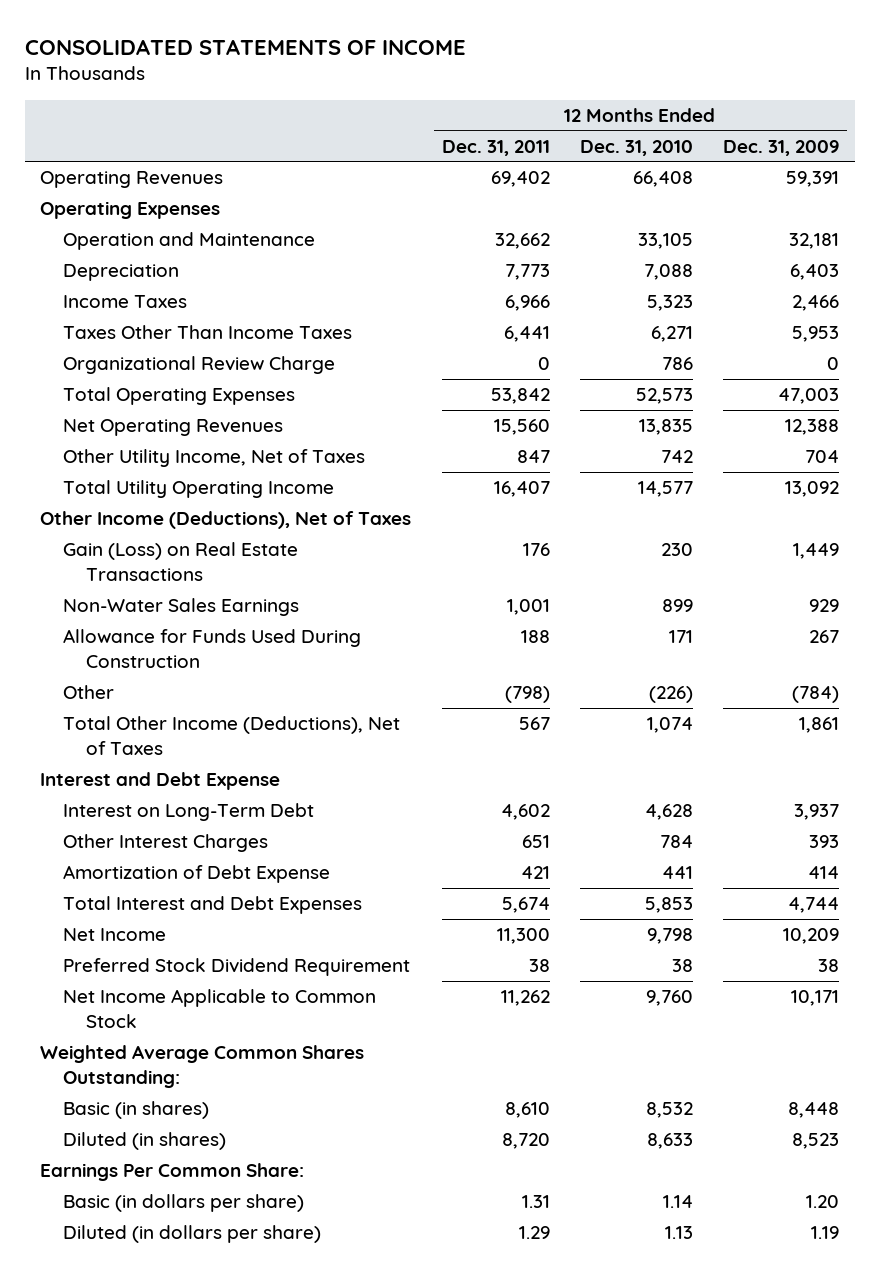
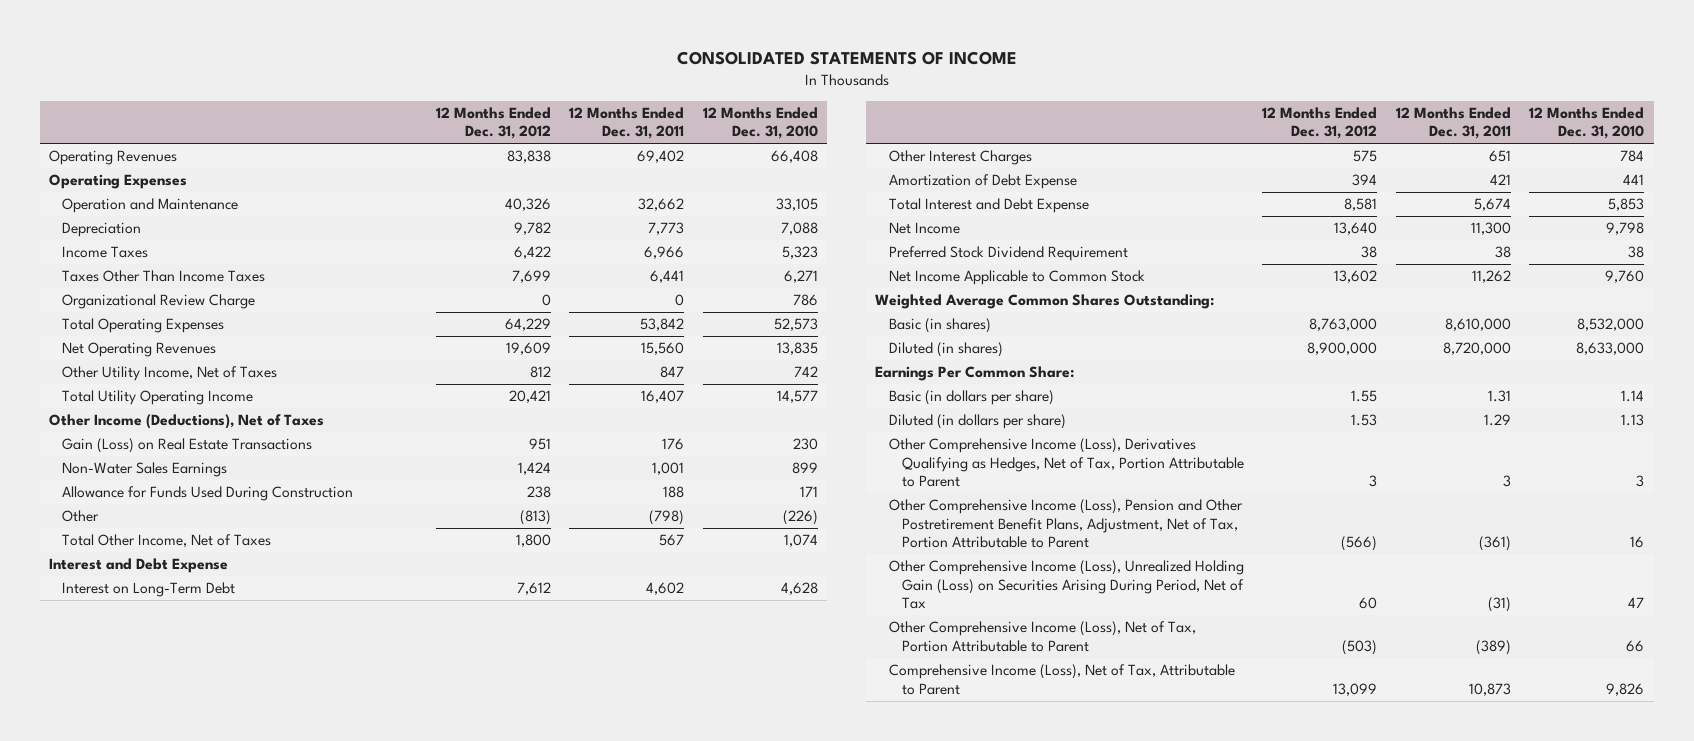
[723,139,840,156] Dec. 31, 2009 -> none
none -> [435,106,551,140] 12 Months Ended Dec. 31, 2012
[63,716,401,755] Total Other Income (Deductions), Net of Taxes -> [62,534,272,548] Total Other Income, Net of Taxes
[63,896,363,915] Total Interest and Debt Expenses -> [888,198,1089,214] Total Interest and Debt Expense
[504,1102,550,1119] 8,610 -> [1444,318,1511,332] 8,610,000
[645,1102,693,1119] 8,532 -> [1577,318,1645,332] 8,532,000
[501,1133,550,1150] 8,720 -> [1442,342,1511,356] 8,720,000
[646,1133,693,1150] 8,633 -> [1576,342,1645,356] 8,633,000
none -> [888,438,1244,488] Other Comprehensive Income (Loss), Derivatives Qualifying as Hedges, Net of Tax, Portion Attributable to Parent
none -> [888,499,1243,549] Other Comprehensive Income (Loss), Pension and Other Postretirement Benefit Plans, Adjustment, Net of Tax, Portion Attributable to Parent
none -> [888,560,1244,610] Other Comprehensive Income (Loss), Unrealized Holding Gain (Loss) on Securities Arising During Period, Net of Tax
none -> [888,621,1196,652] Other Comprehensive Income (Loss), Net of Tax, Portion Attributable to Parent
none -> [888,664,1235,695] Comprehensive Income (Loss), Net of Tax, Attributable to Parent

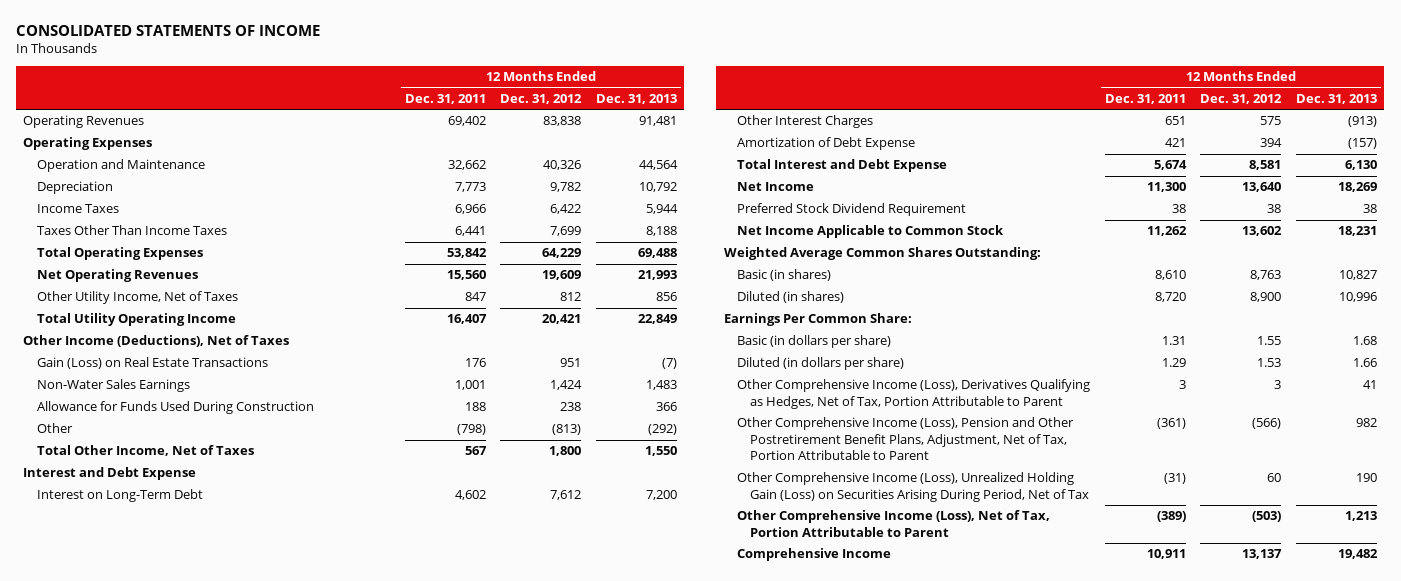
[703,106,819,140] 12 Months Ended Dec. 31, 2010 -> none
none -> [595,93,677,104] Dec. 31, 2013
[62,294,256,310] Organizational Review Charge -> none
[1309,318,1378,332] 8,763,000 -> [1250,270,1282,281] 8,763
[1444,318,1511,332] 8,610,000 -> [1154,270,1186,281] 8,610
[1307,342,1378,356] 8,900,000 -> [1250,292,1282,303] 8,900
[1442,342,1511,356] 8,720,000 -> [1154,292,1186,303] 8,720
[888,664,1235,695] Comprehensive Income (Loss), Net of Tax, Attributable to Parent -> [736,548,891,562] Comprehensive Income
[1333,682,1378,696] 13,099 -> [1242,549,1283,560] 13,137
[1468,682,1511,696] 10,873 -> [1146,549,1186,560] 10,911

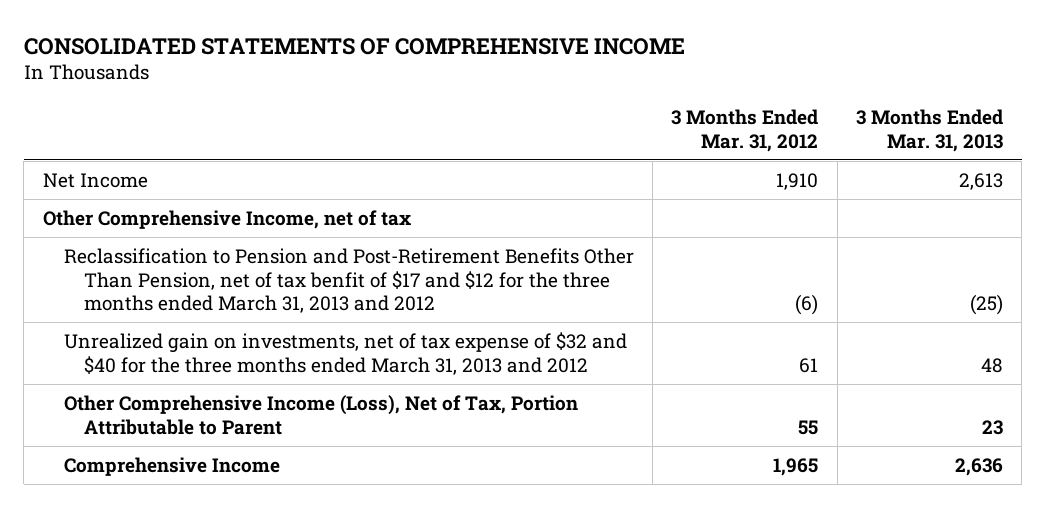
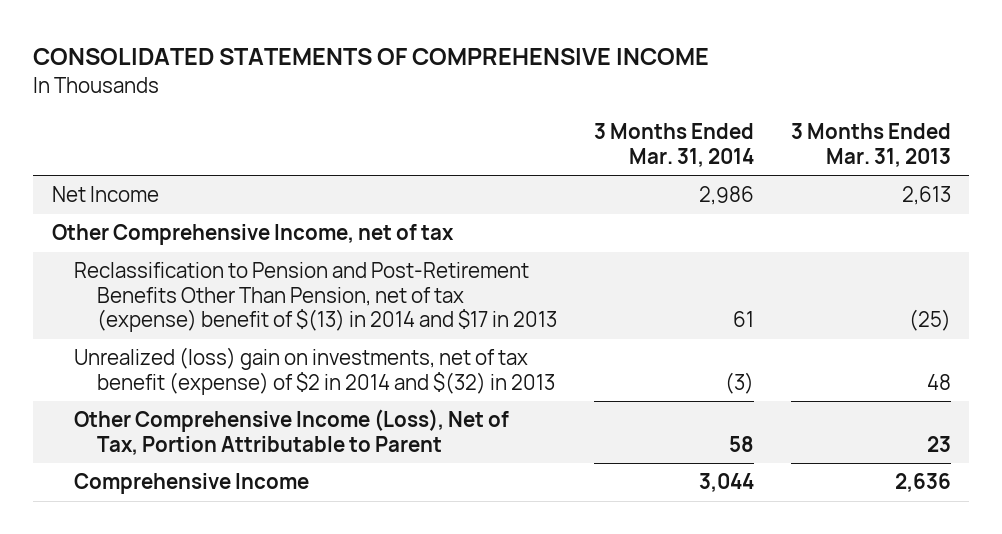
[671,109,819,152] 3 Months Ended Mar. 31, 2012 -> none
none -> [593,123,754,167] 3 Months Ended Mar. 31, 2014
[63,247,634,314] Reclassification to Pension and Post-Retirement Benefits Other Than Pension, net of tax benfit of $17 and $12 for the three months ended March 31, 2013 and 2012 -> [74,262,558,333] Reclassification to Pension and Post-Retirement Benefits Other Than Pension, net of tax (expense) benefit of $(13) in 2014 and $17 in 2013
[63,331,627,375] Unrealized gain on investments, net of tax expense of $32 and $40 for the three months ended March 31, 2013 and 2012 -> [74,347,556,395] Unrealized (loss) gain on investments, net of tax benefit (expense) of $2 in 2014 and $(32) in 2013

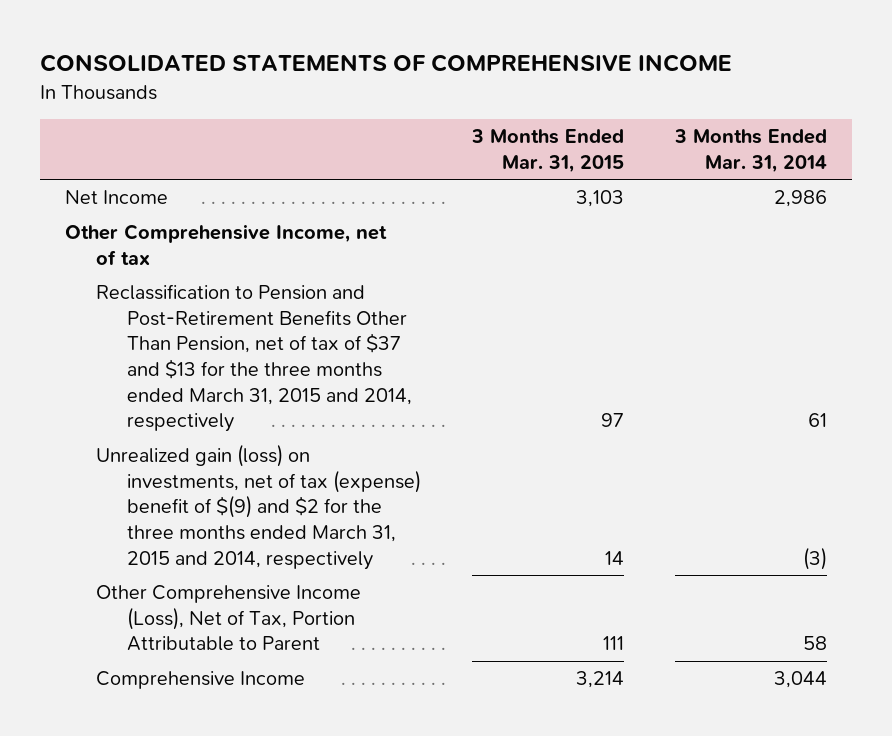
[790,123,951,167] 3 Months Ended Mar. 31, 2013 -> none
none -> [470,129,624,173] 3 Months Ended Mar. 31, 2015
[74,262,558,333] Reclassification to Pension and Post-Retirement Benefits Other Than Pension, net of tax (expense) benefit of $(13) in 2014 and $17 in 2013 -> [95,284,412,433] Reclassification to Pension and Post-Retirement Benefits Other Than Pension, net of tax of $37 and $13 for the three months ended March 31, 2015 and 2014, respectively
[74,347,556,395] Unrealized (loss) gain on investments, net of tax benefit (expense) of $2 in 2014 and $(32) in 2013 -> [95,444,421,570] Unrealized gain (loss) on investments, net of tax (expense) benefit of $(9) and $2 for the three months ended March 31, 2015 and 2014, respectively

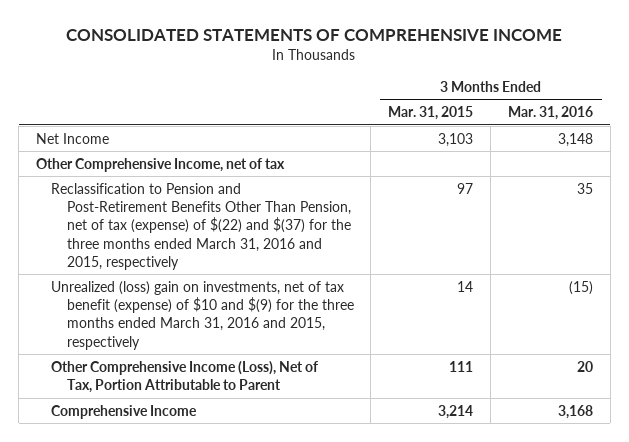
[673,129,827,173] 3 Months Ended Mar. 31, 2014 -> none
none -> [507,106,593,121] Mar. 31, 2016
[95,284,412,433] Reclassification to Pension and Post-Retirement Benefits Other Than Pension, net of tax of $37 and $13 for the three months ended March 31, 2015 and 2014, respectively -> [51,182,351,270] Reclassification to Pension and Post-Retirement Benefits Other Than Pension, net of tax (expense) of $(22) and $(37) for the three months ended March 31, 2016 and 2015, respectively
[95,444,421,570] Unrealized gain (loss) on investments, net of tax (expense) benefit of $(9) and $2 for the three months ended March 31, 2015 and 2014, respectively -> [51,280,354,350] Unrealized (loss) gain on investments, net of tax benefit (expense) of $10 and $(9) for the three months ended March 31, 2016 and 2015, respectively

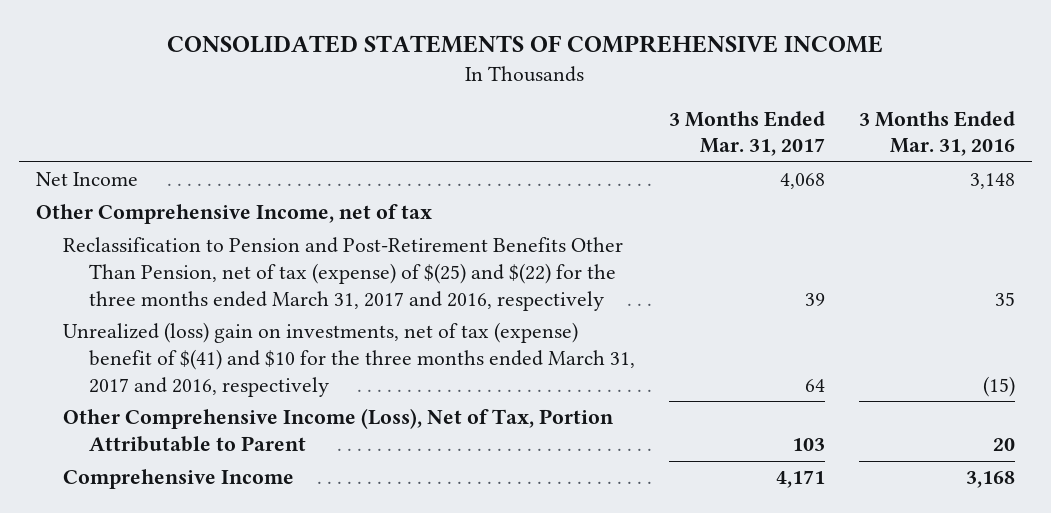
[388,106,474,121] Mar. 31, 2015 -> none
none -> [669,110,826,157] 3 Months Ended Mar. 31, 2017
[51,182,351,270] Reclassification to Pension and Post-Retirement Benefits Other Than Pension, net of tax (expense) of $(22) and $(37) for the three months ended March 31, 2016 and 2015, respectively -> [62,237,623,311] Reclassification to Pension and Post-Retirement Benefits Other Than Pension, net of tax (expense) of $(25) and $(22) for the three months ended March 31, 2017 and 2016, respectively
[51,280,354,350] Unrealized (loss) gain on investments, net of tax benefit (expense) of $10 and $(9) for the three months ended March 31, 2016 and 2015, respectively -> [62,322,636,397] Unrealized (loss) gain on investments, net of tax (expense) benefit of $(41) and $10 for the three months ended March 31, 2017 and 2016, respectively

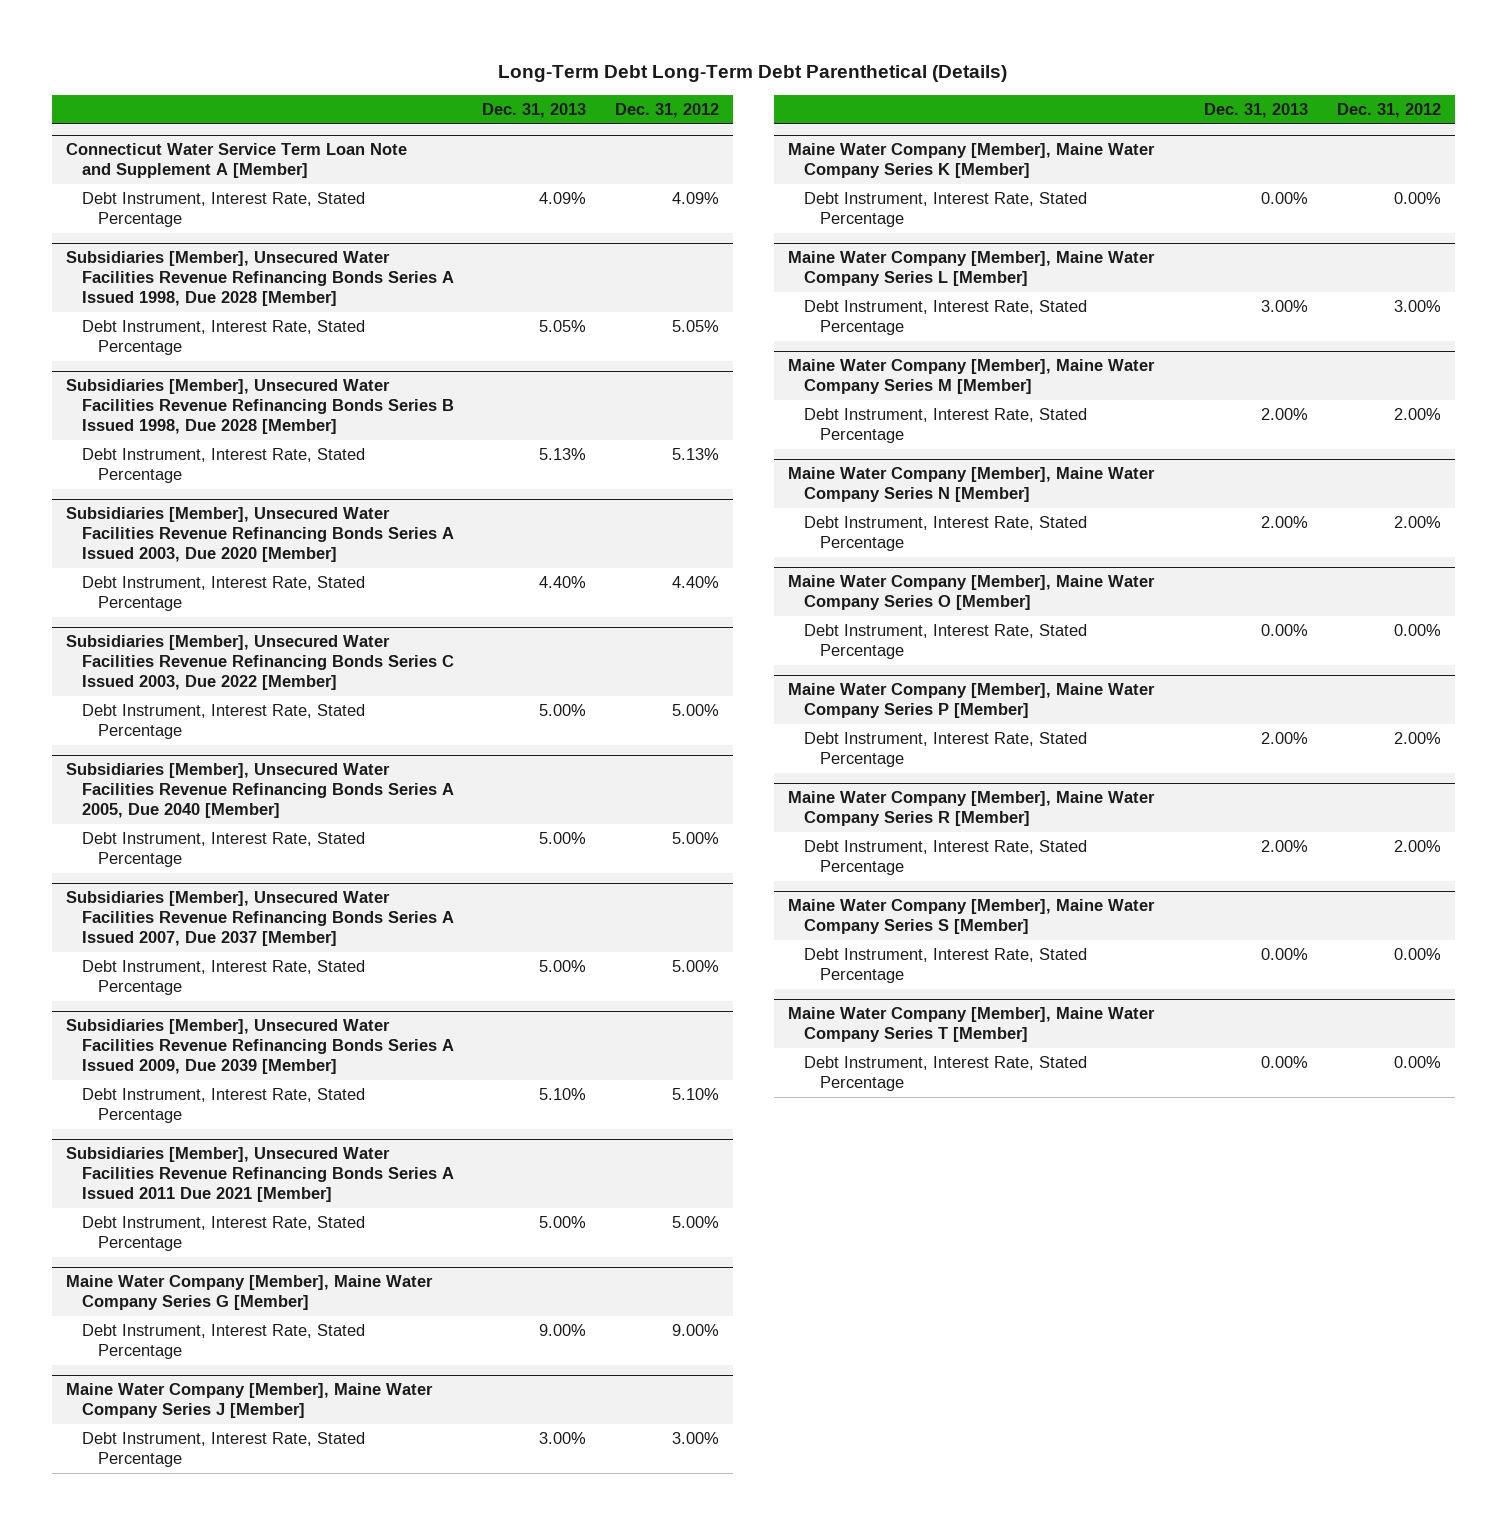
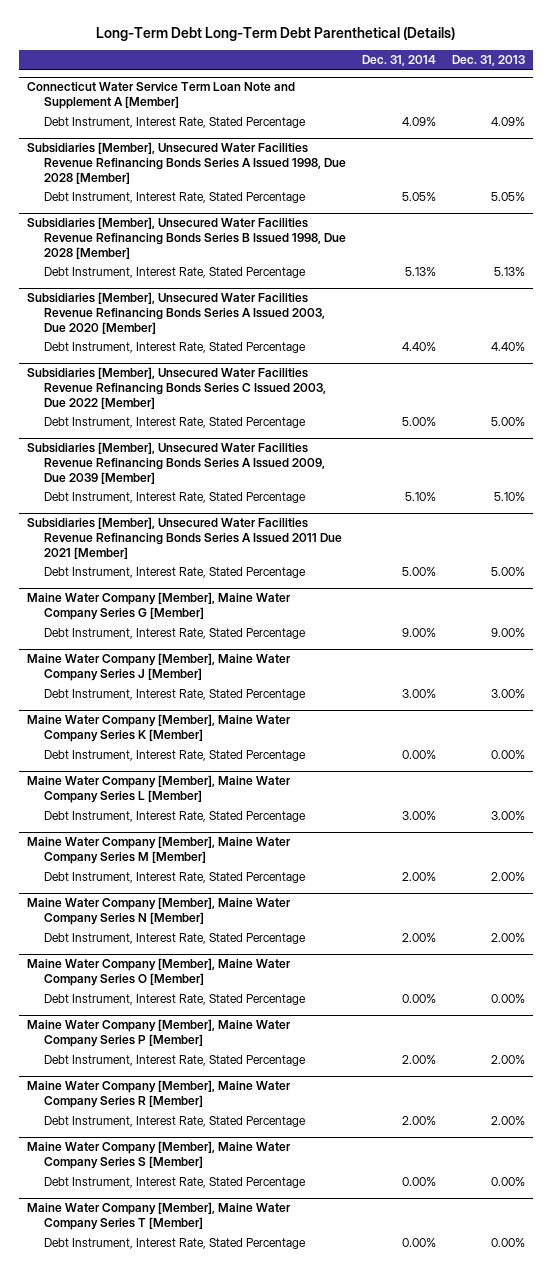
[614,102,719,118] Dec. 31, 2012 -> none
none -> [361,54,436,66] Dec. 31, 2014
[66,763,454,819] Subsidiaries [Member], Unsecured Water Facilities Revenue Refinancing Bonds Series A 2005, Due 2040 [Member] -> none
[81,832,365,868] Debt Instrument, Interest Rate, Stated Percentage -> none
[66,891,454,947] Subsidiaries [Member], Unsecured Water Facilities Revenue Refinancing Bonds Series A Issued 2007, Due 2037 [Member] -> none
[81,960,365,996] Debt Instrument, Interest Rate, Stated Percentage -> none

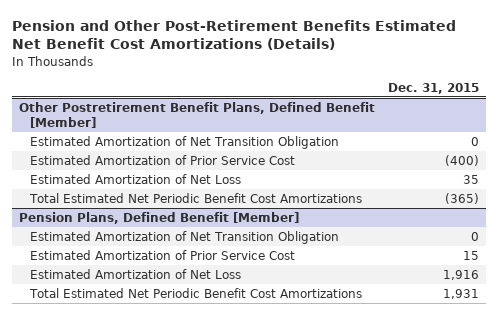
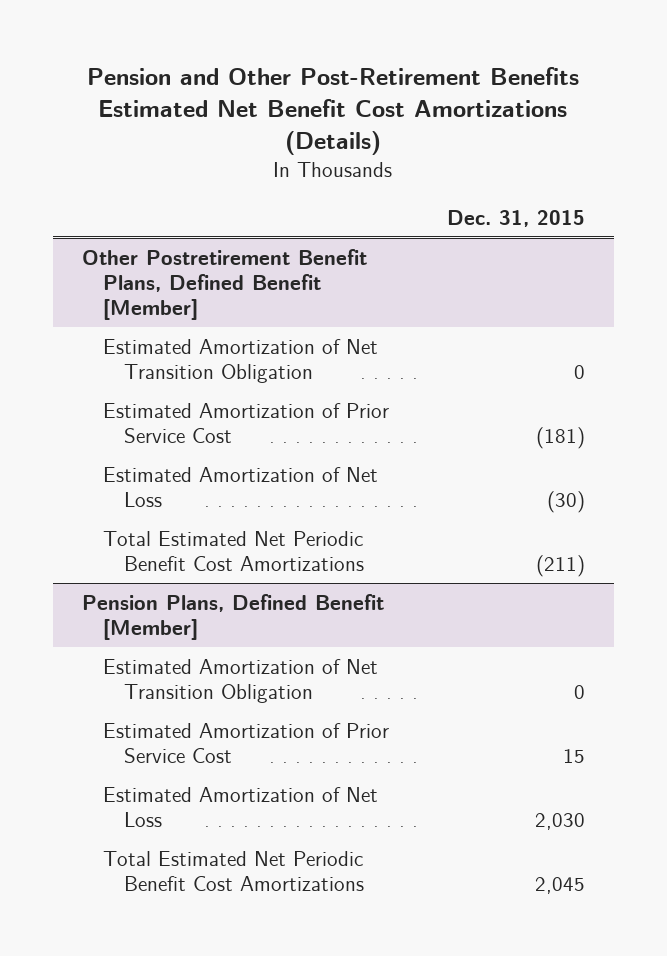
[445,154,480,166] (400) -> [535,426,585,449] (181)
[463,174,480,184] 35 -> [546,490,585,513] (30)
[445,192,480,204] (365) -> [535,554,585,577] (211)
[443,269,480,280] 1,916 -> [534,812,585,830] 2,030
[443,288,480,299] 1,931 -> [534,876,585,894] 2,045

